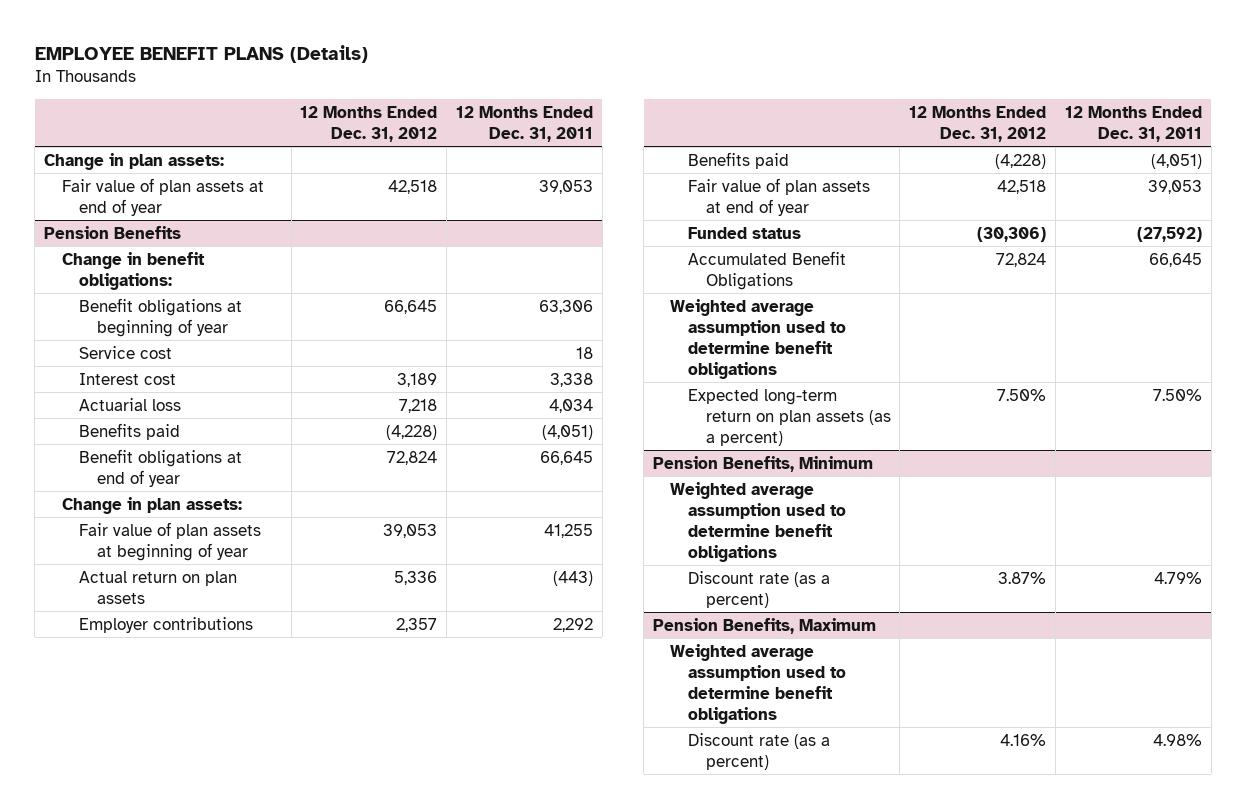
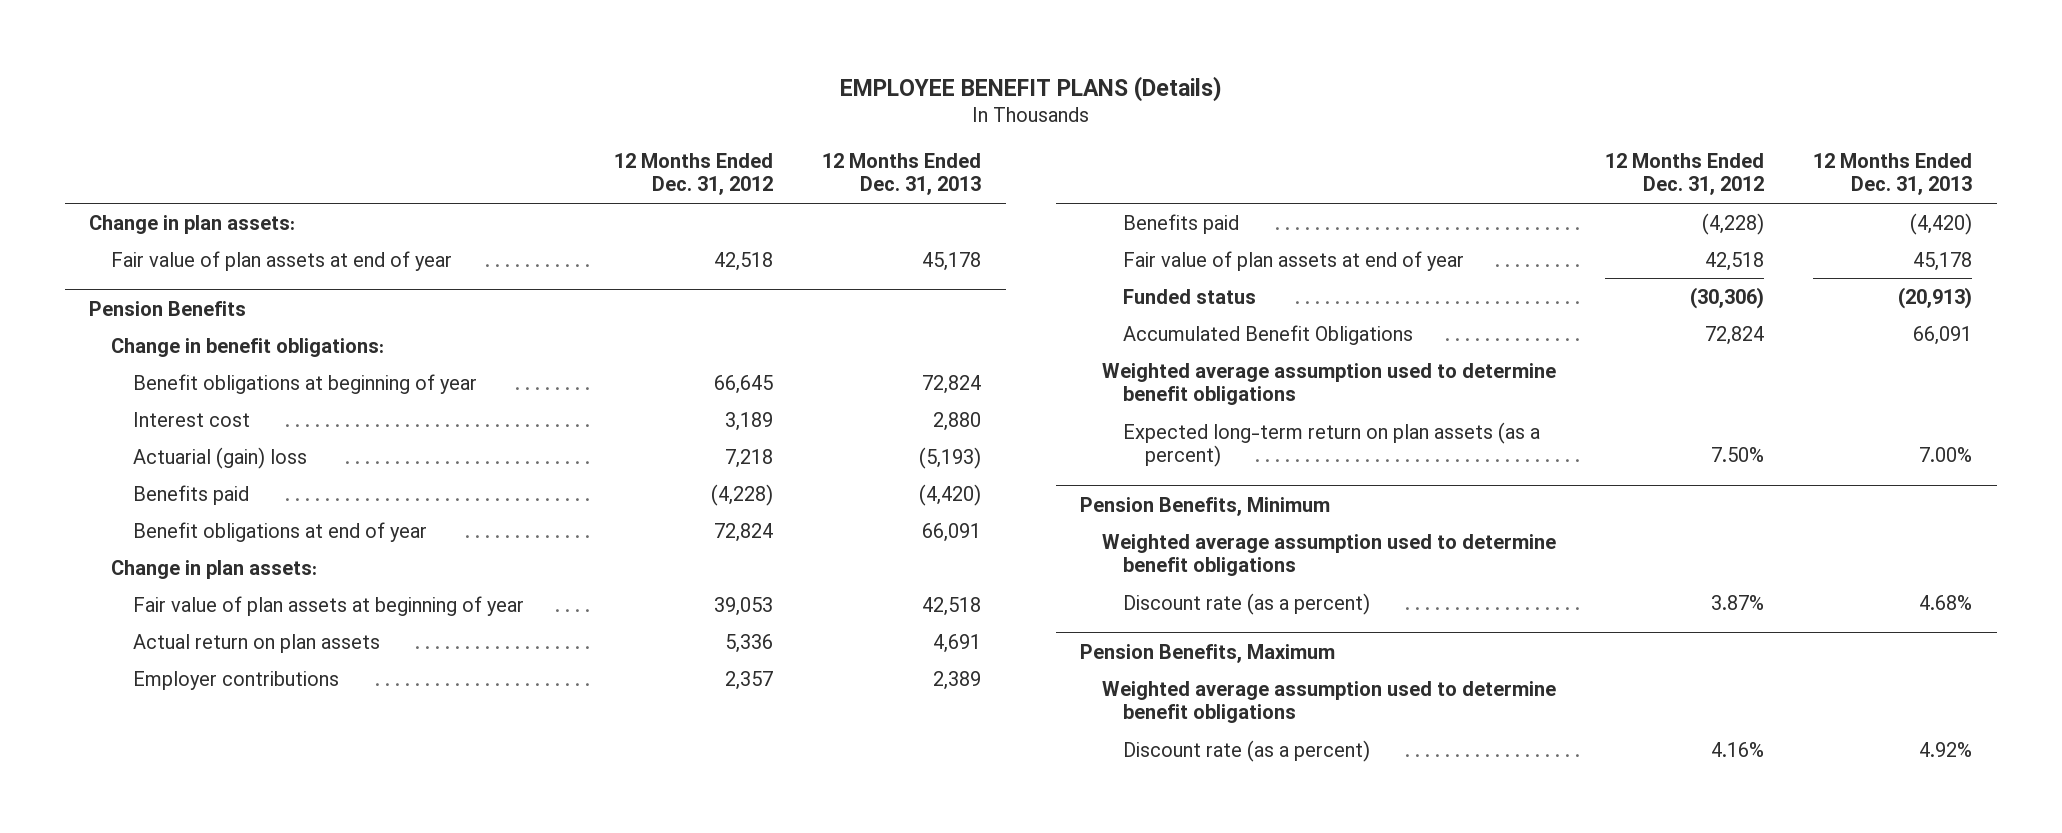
[456,105,594,142] 12 Months Ended Dec. 31, 2011 -> none
none -> [822,152,982,196] 12 Months Ended Dec. 31, 2013
[79,345,173,359] Service cost -> none
[79,397,182,411] Actuarial loss -> [132,446,307,469] Actuarial (gain) loss

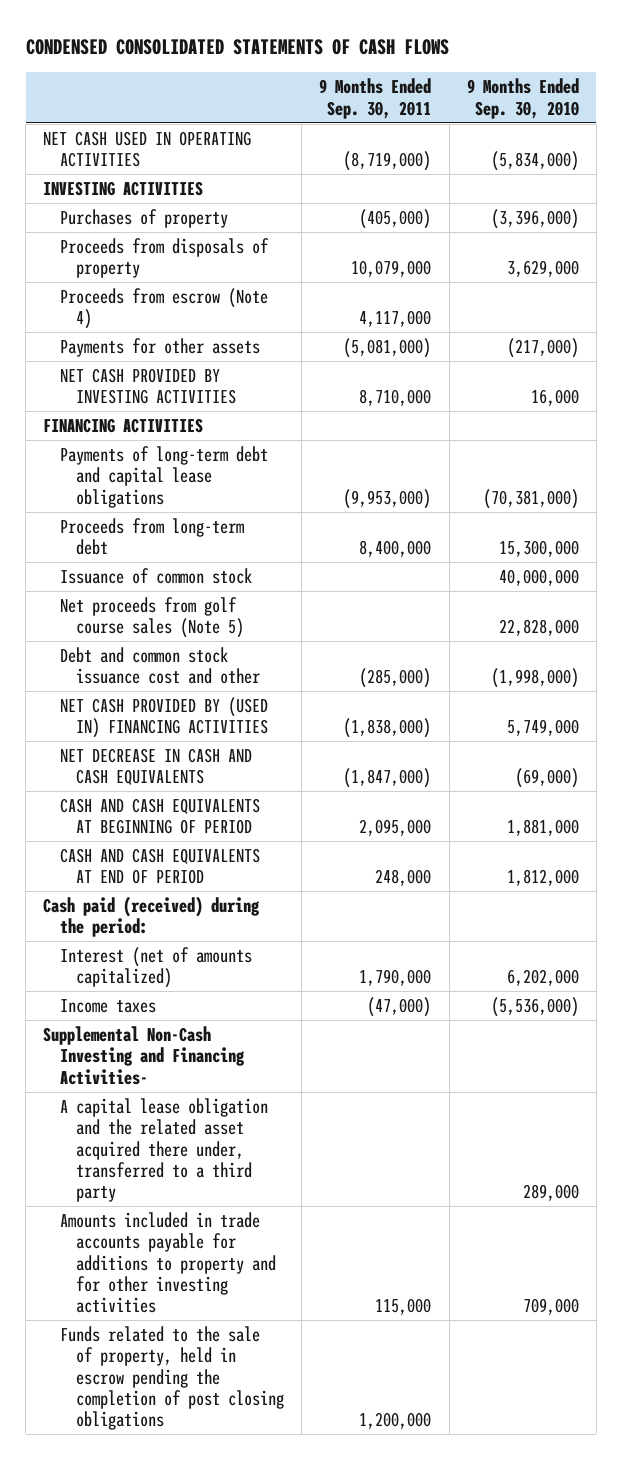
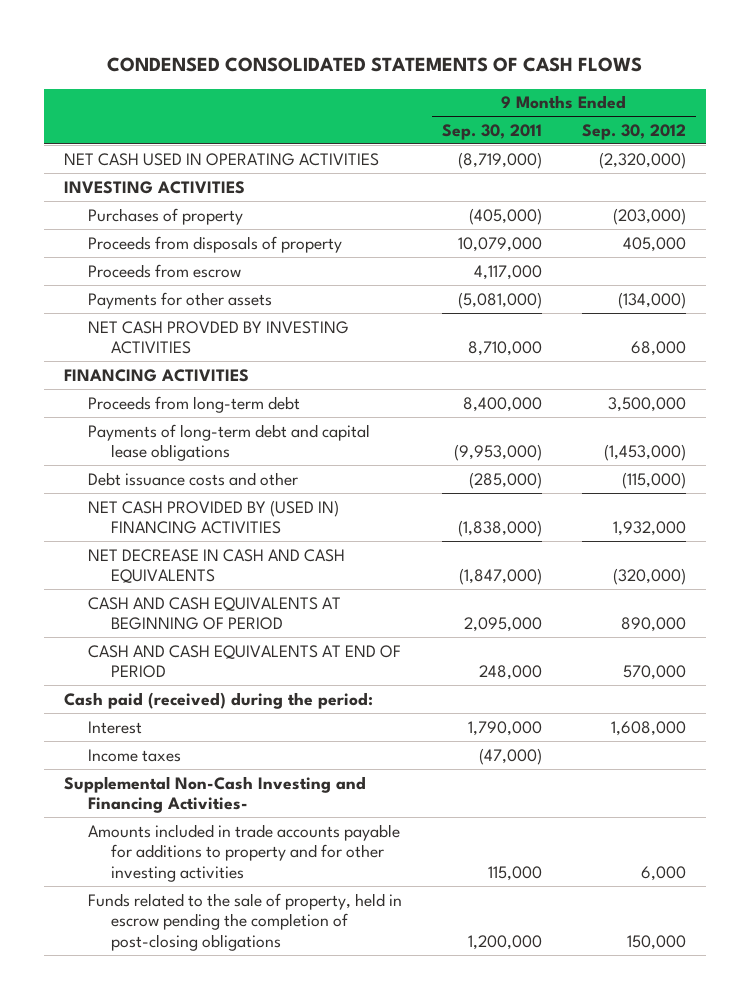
[466,78,579,119] 9 Months Ended Sep. 30, 2010 -> none
none -> [581,123,686,140] Sep. 30, 2012
[59,288,268,330] Proceeds from escrow (Note 4) -> [87,263,241,278] Proceeds from escrow
[59,368,237,405] NET CASH PROVIDED BY INVESTING ACTIVITIES -> [87,320,349,355] NET CASH PROVDED BY INVESTING ACTIVITIES
[59,568,252,585] Issuance of common stock -> none
[59,597,245,639] Net proceeds from golf course sales (Note 5) -> none
[59,446,268,508] Payments of long-term debt and capital lease obligations -> [87,423,370,462] Payments of long-term debt and capital lease obligations
[59,647,261,685] Debt and common stock issuance cost and other -> [87,471,298,486] Debt issuance costs and other
[59,947,252,989] Interest (net of amounts capitalized) -> [87,720,142,734] Interest
[59,1098,268,1202] A capital lease obligation and the related asset acquired there under, transferred to a third party -> none
[59,1326,285,1430] Funds related to the sale of property, held in escrow pending the completion of post closing obligations -> [87,892,402,951] Funds related to the sale of property, held in escrow pending the completion of post-closing obligations

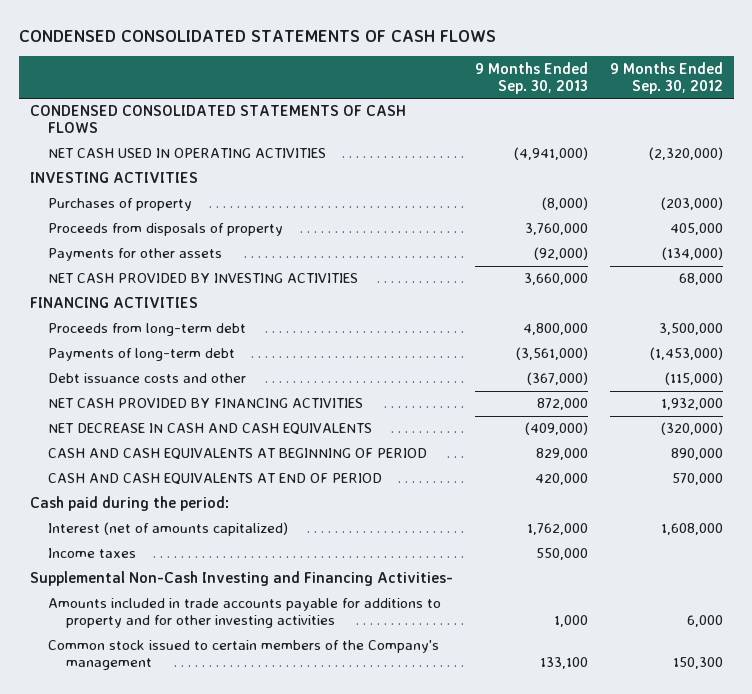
[441,123,542,140] Sep. 30, 2011 -> none
none -> [474,61,588,94] 9 Months Ended Sep. 30, 2013
none -> [29,105,406,134] CONDENSED CONSOLIDATED STATEMENTS OF CASH FLOWS
[87,263,241,278] Proceeds from escrow -> none
[87,320,349,355] NET CASH PROVDED BY INVESTING ACTIVITIES -> [47,273,358,284] NET CASH PROVIDED BY INVESTING ACTIVITIES
[87,423,370,462] Payments of long-term debt and capital lease obligations -> [47,348,235,362] Payments of long-term debt
[87,499,339,535] NET CASH PROVIDED BY (USED IN) FINANCING ACTIVITIES -> [47,398,363,409] NET CASH PROVIDED BY FINANCING ACTIVITIES
[64,691,374,709] Cash paid (received) during the period: -> [29,496,229,512] Cash paid during the period:
[87,720,142,734] Interest -> [47,522,288,537] Interest (net of amounts capitalized)
[87,892,402,951] Funds related to the sale of property, held in escrow pending the completion of post-closing obligations -> none
none -> [47,640,439,671] Common stock issued to certain members of the Company's management

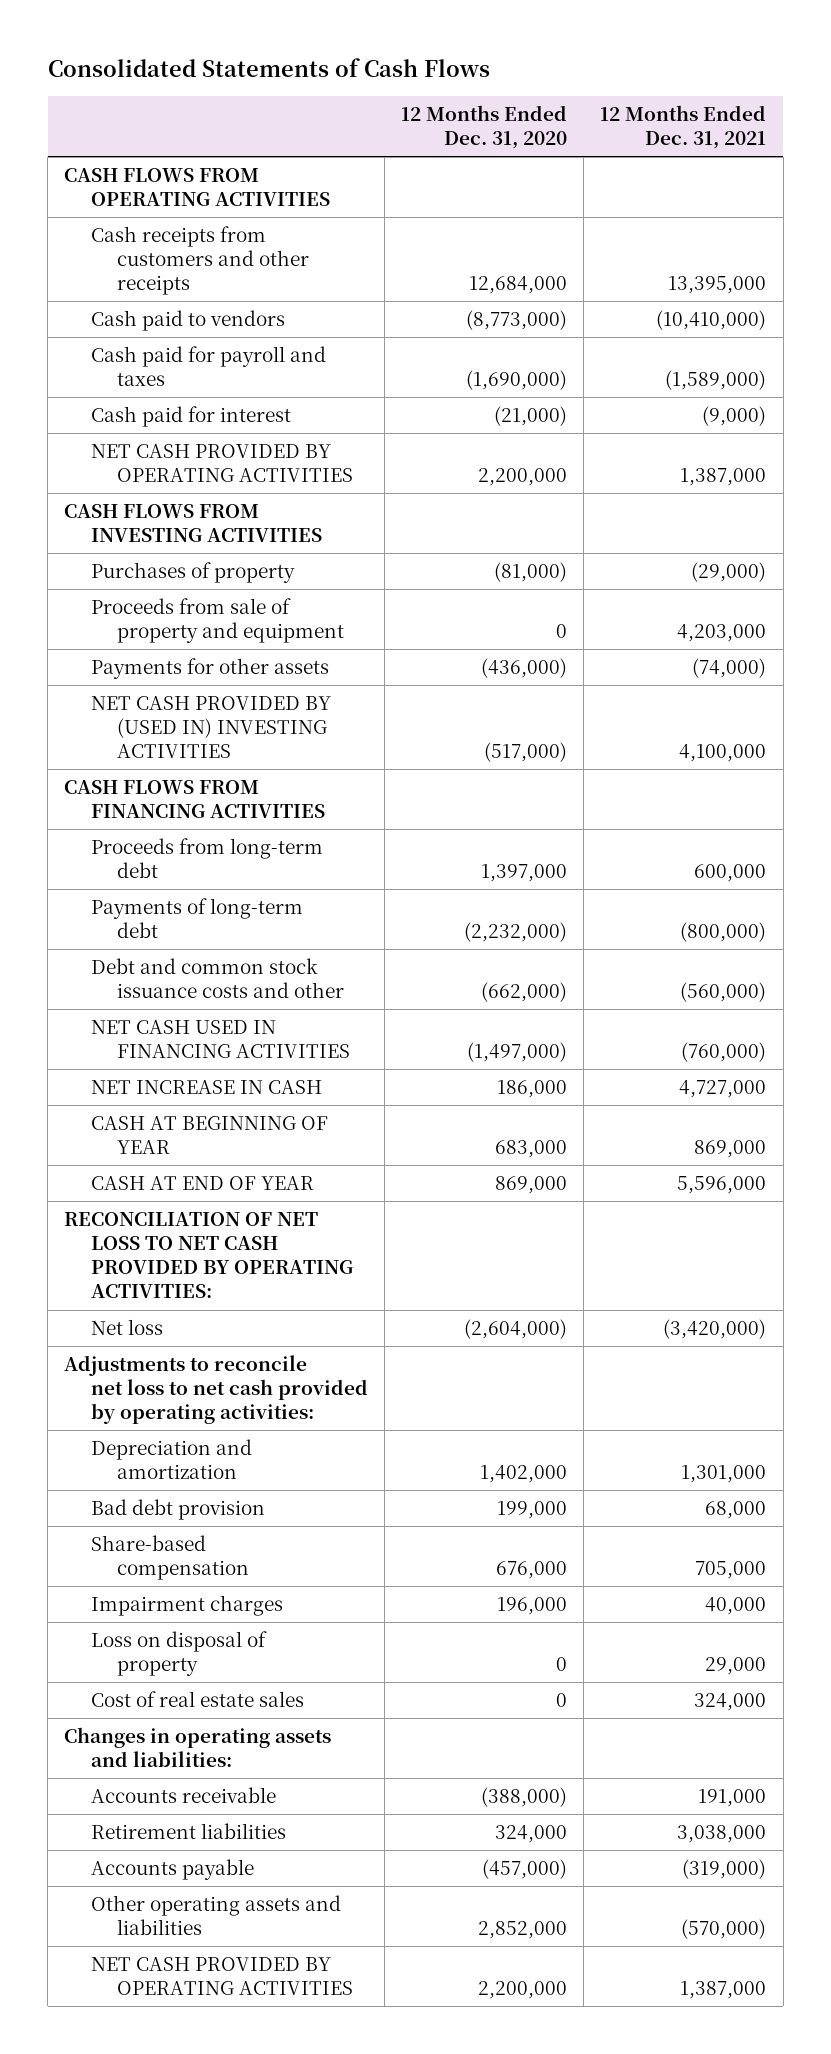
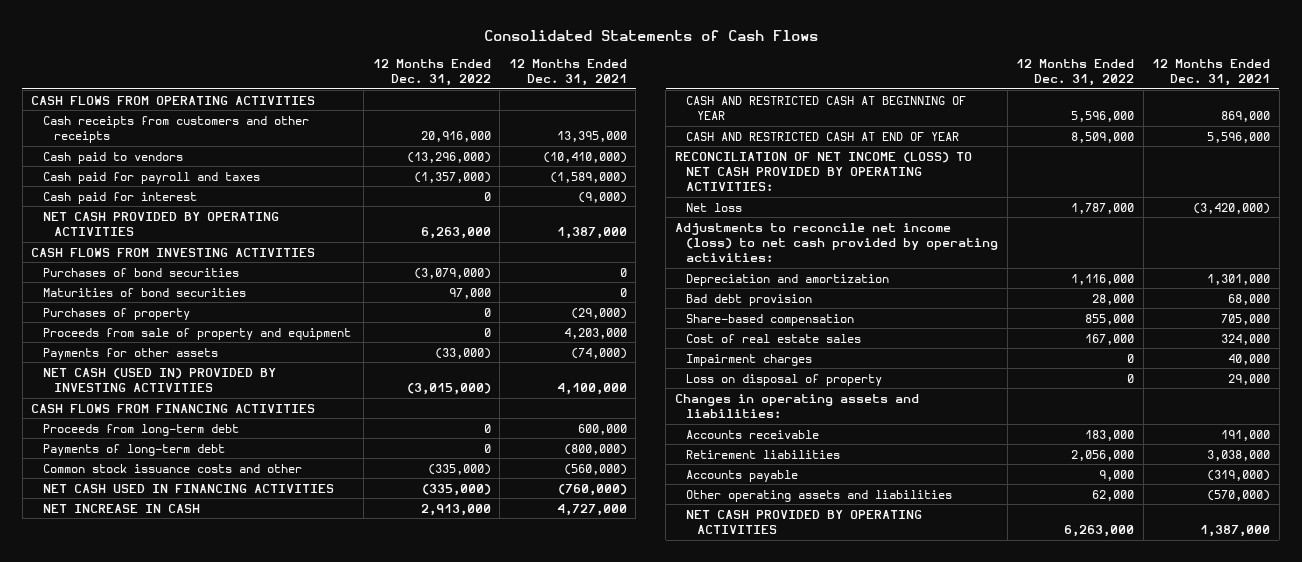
[400,104,567,150] 12 Months Ended Dec. 31, 2020 -> none
none -> [372,58,491,86] 12 Months Ended Dec. 31, 2022
none -> [42,267,239,277] Purchases of bond securities
none -> [42,287,246,297] Maturities of bond securities
[90,695,331,759] NET CASH PROVIDED BY (USED IN) INVESTING ACTIVITIES -> [42,367,276,392] NET CASH (USED IN) PROVIDED BY INVESTING ACTIVITIES
[90,957,344,999] Debt and common stock issuance costs and other -> [42,463,302,473] Common stock issuance costs and other
[90,1115,328,1155] CASH AT BEGINNING OF YEAR -> [686,95,967,120] CASH AND RESTRICTED CASH AT BEGINNING OF YEAR
[90,1175,314,1190] CASH AT END OF YEAR -> [686,131,960,141] CASH AND RESTRICTED CASH AT END OF YEAR
[64,1211,354,1299] RECONCILIATION OF NET LOSS TO NET CASH PROVIDED BY OPERATING ACTIVITIES: -> [674,151,972,192] RECONCILIATION OF NET INCOME (LOSS) TO NET CASH PROVIDED BY OPERATING ACTIVITIES:
[64,1354,368,1425] Adjustments to reconcile net loss to net cash provided by operating activities: -> [674,222,999,263] Adjustments to reconcile net income (loss) to net cash provided by operating activities:
[90,1690,304,1707] Cost of real estate sales -> [686,333,862,343] Cost of real estate sales

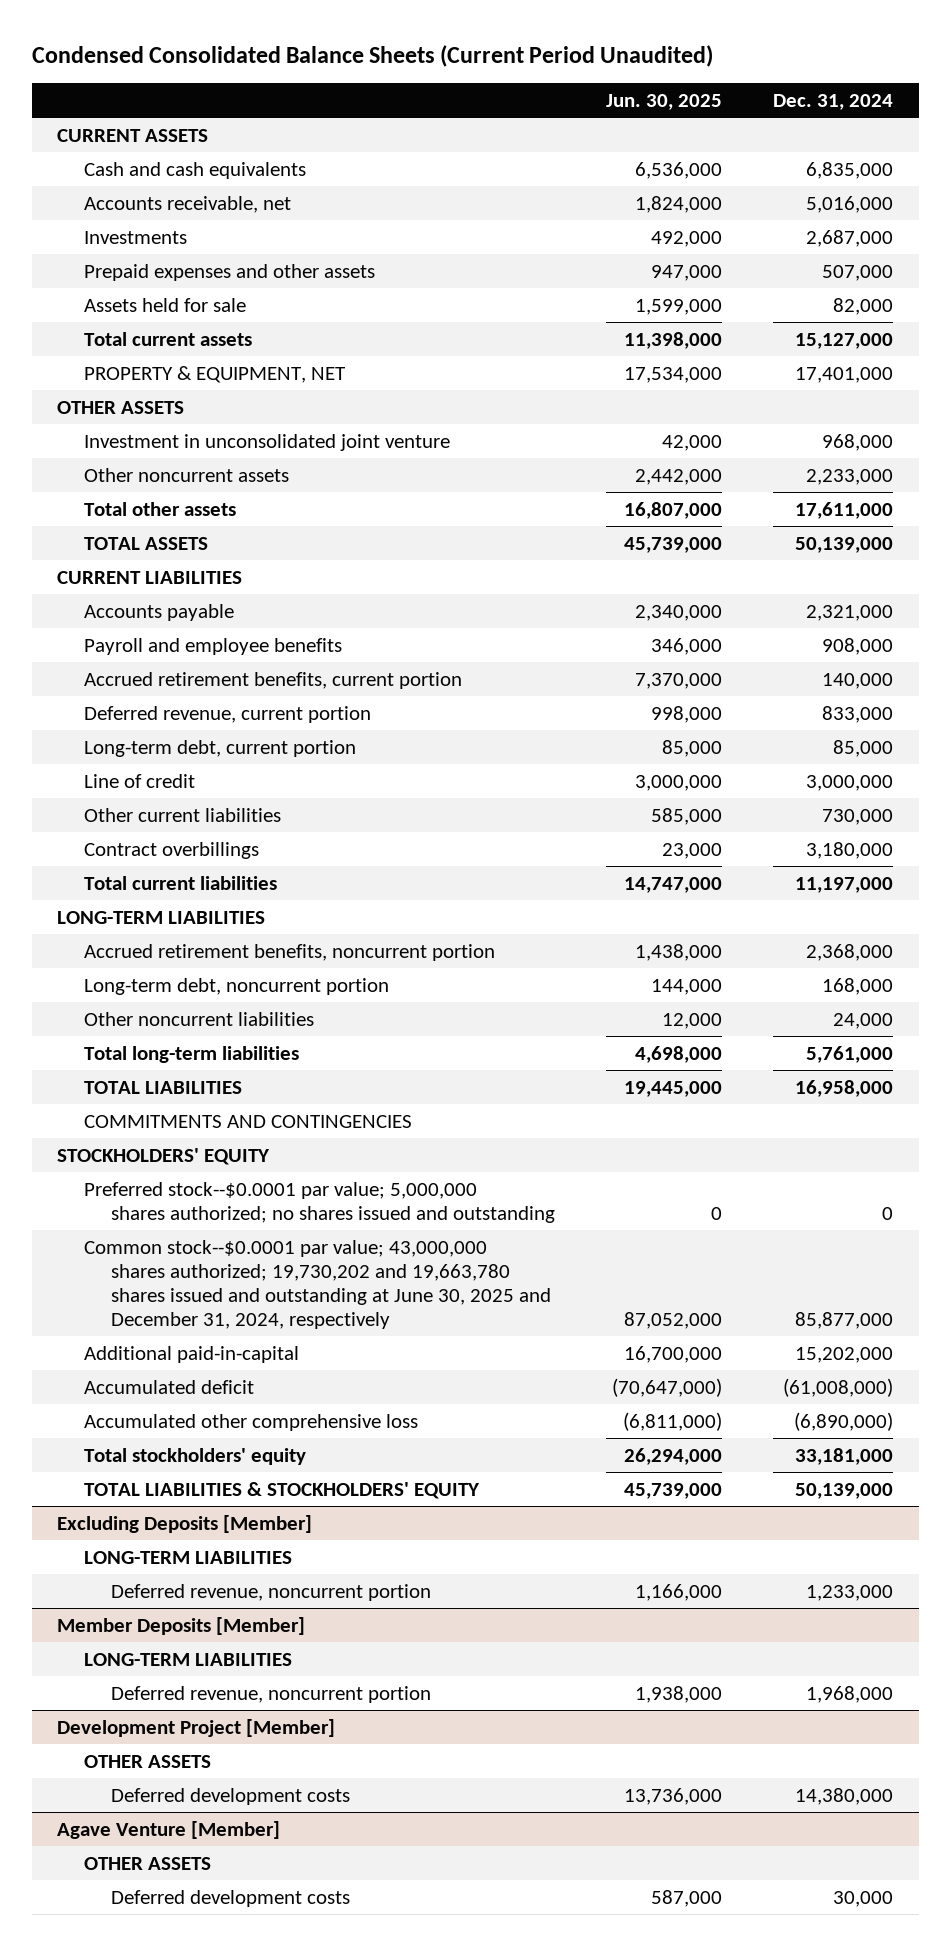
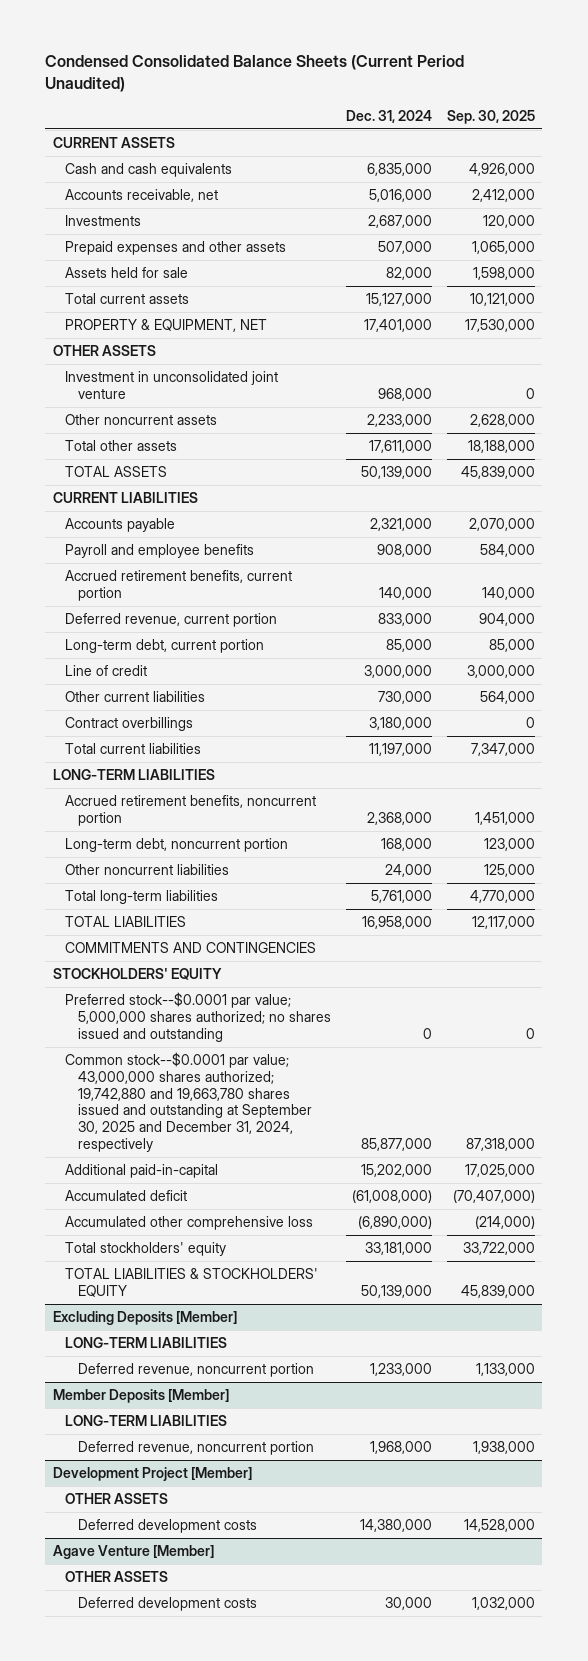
[606,94,723,111] Jun. 30, 2025 -> none
none -> [446,109,535,124] Sep. 30, 2025
[84,1239,552,1329] Common stock--$0.0001 par value; 43,000,000 shares authorized; 19,730,202 and 19,663,780 shares issued and outstanding at June 30, 2025 and December 31, 2024, respectively -> [65,1052,312,1152] Common stock--$0.0001 par value; 43,000,000 shares authorized; 19,742,880 and 19,663,780 shares issued and outstanding at September 30, 2025 and December 31, 2024, respectively

